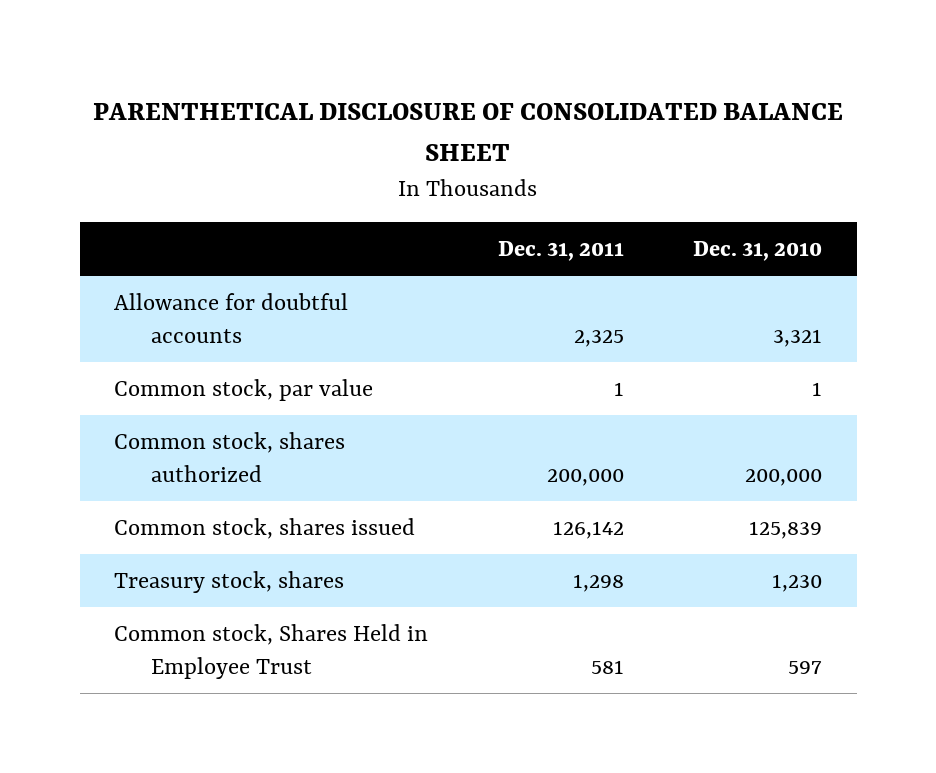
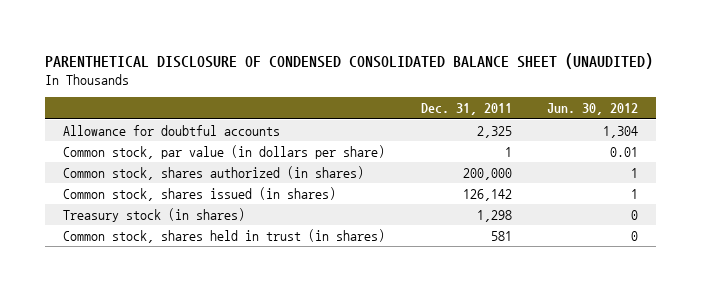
[93,103,844,161] PARENTHETICAL DISCLOSURE OF CONSOLIDATED BALANCE SHEET -> [45,52,654,69] PARENTHETICAL DISCLOSURE OF CONDENSED CONSOLIDATED BALANCE SHEET (UNAUDITED)
[693,241,823,262] Dec. 31, 2010 -> none
none -> [547,103,639,116] Jun. 30, 2012
[114,378,374,401] Common stock, par value -> [63,144,386,159] Common stock, par value (in dollars per share)
[114,431,346,483] Common stock, shares authorized -> [63,165,365,180] Common stock, shares authorized (in shares)
[114,517,416,539] Common stock, shares issued -> [63,186,337,201] Common stock, shares issued (in shares)
[114,570,345,593] Treasury stock, shares -> [63,207,246,222] Treasury stock (in shares)
[114,623,429,680] Common stock, Shares Held in Employee Trust -> [63,228,386,243] Common stock, shares held in trust (in shares)

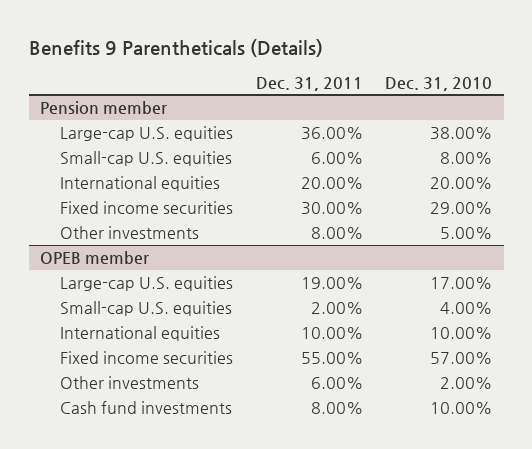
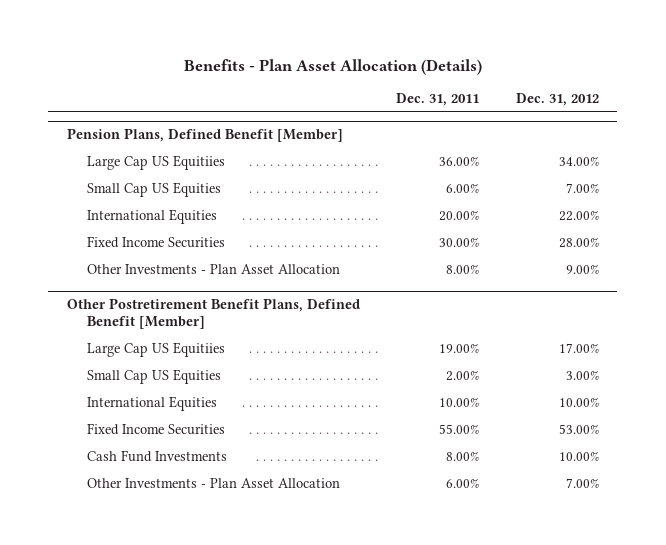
[28,38,323,57] Benefits 9 Parentheticals (Details) -> [183,58,482,75] Benefits - Plan Asset Allocation (Details)
[385,76,493,91] Dec. 31, 2010 -> none
none -> [515,93,599,107] Dec. 31, 2012
[40,101,168,115] Pension member -> none
[59,226,199,240] Other investments -> none
[40,251,150,265] OPEB member -> none
[59,376,199,390] Other investments -> none
none -> [66,128,343,143] Pension Plans, Defined Benefit [Member]
[59,126,233,142] Large-cap U.S. equities -> [87,154,226,170] Large Cap US Equitiies
[59,151,232,167] Small-cap U.S. equities -> [87,181,222,197] Small Cap US Equities
[59,176,220,192] International equities -> [87,208,218,224] International Equities
[59,201,233,215] Fixed income securities -> [87,235,226,248] Fixed Income Securities
none -> [87,263,341,274] Other Investments - Plan Asset Allocation
none -> [66,298,360,330] Other Postretirement Benefit Plans, Defined Benefit [Member]
[59,276,233,292] Large-cap U.S. equities -> [87,341,226,357] Large Cap US Equitiies
[59,301,232,317] Small-cap U.S. equities -> [87,368,222,384] Small Cap US Equities
[59,326,220,342] International equities -> [87,395,218,411] International Equities
[59,351,233,365] Fixed income securities -> [87,422,226,435] Fixed Income Securities
[59,401,232,415] Cash fund investments -> [87,449,228,462] Cash Fund Investments
none -> [87,477,341,488] Other Investments - Plan Asset Allocation

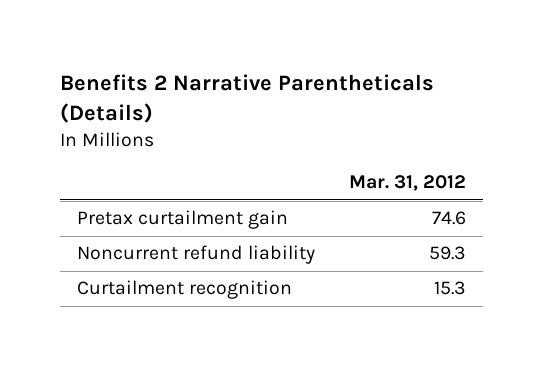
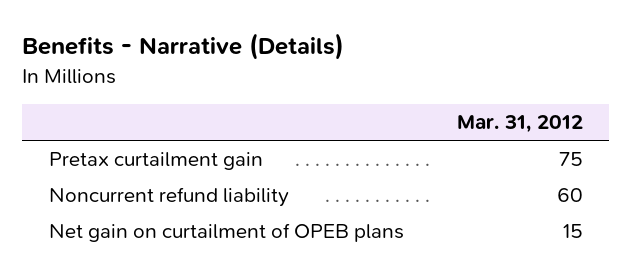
[59,73,434,123] Benefits 2 Narrative Parentheticals (Details) -> [21,33,344,61] Benefits - Narrative (Details)
[76,280,292,300] Curtailment recognition -> none
[431,211,466,226] 74.6 -> [558,152,583,167] 75
[428,246,466,261] 59.3 -> [556,188,583,203] 60
none -> [48,223,404,243] Net gain on curtailment of OPEB plans

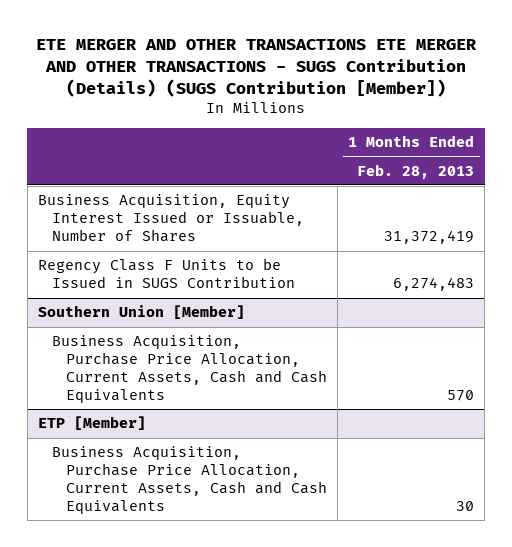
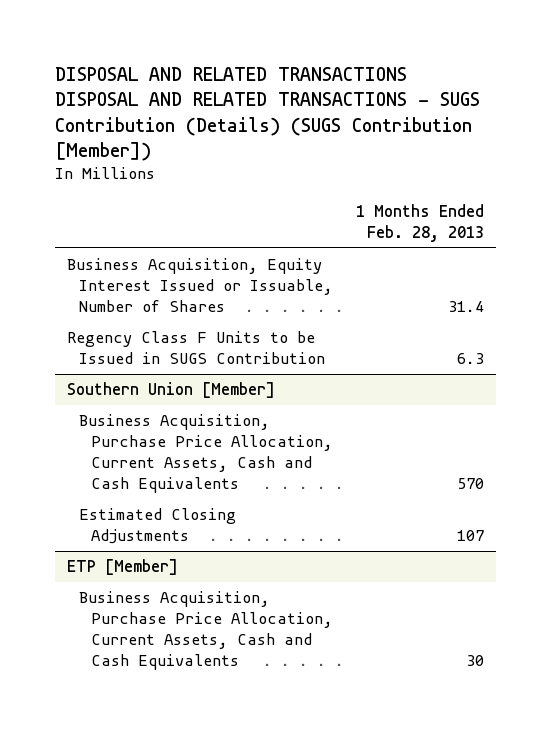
[36,38,478,98] ETE MERGER AND OTHER TRANSACTIONS ETE MERGER AND OTHER TRANSACTIONS - SUGS Contribution (Details) (SUGS Contribution [Member]) -> [55,66,481,162] DISPOSAL AND RELATED TRANSACTIONS DISPOSAL AND RELATED TRANSACTIONS - SUGS Contribution (Details) (SUGS Contribution [Member])
[384,230,475,245] 31,372,419 -> [448,300,485,312] 31.4
[393,277,475,292] 6,274,483 -> [457,353,485,365] 6.3
none -> [78,508,236,545] Estimated Closing Adjustments

